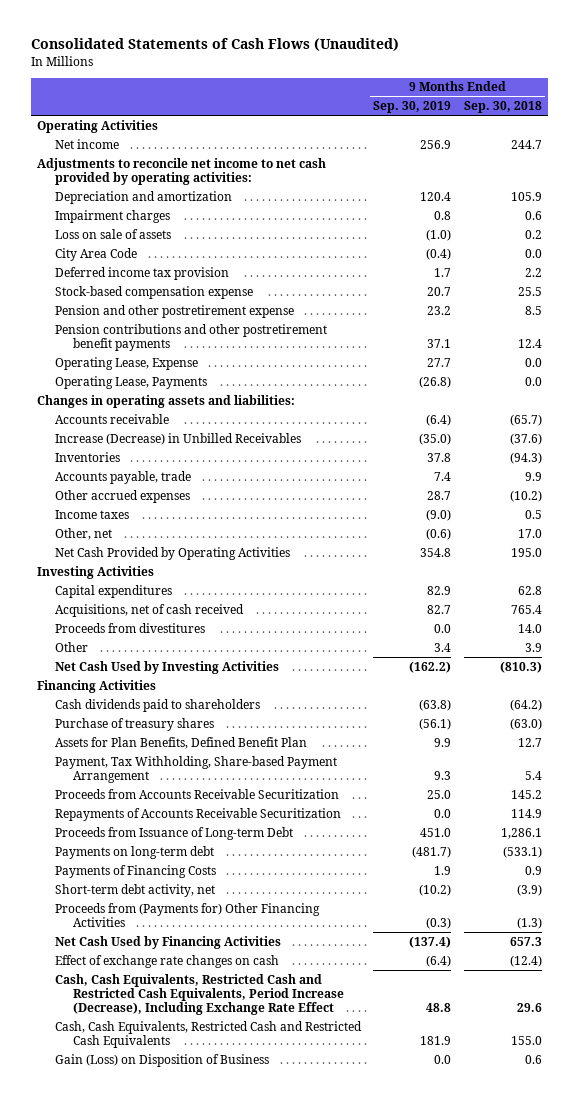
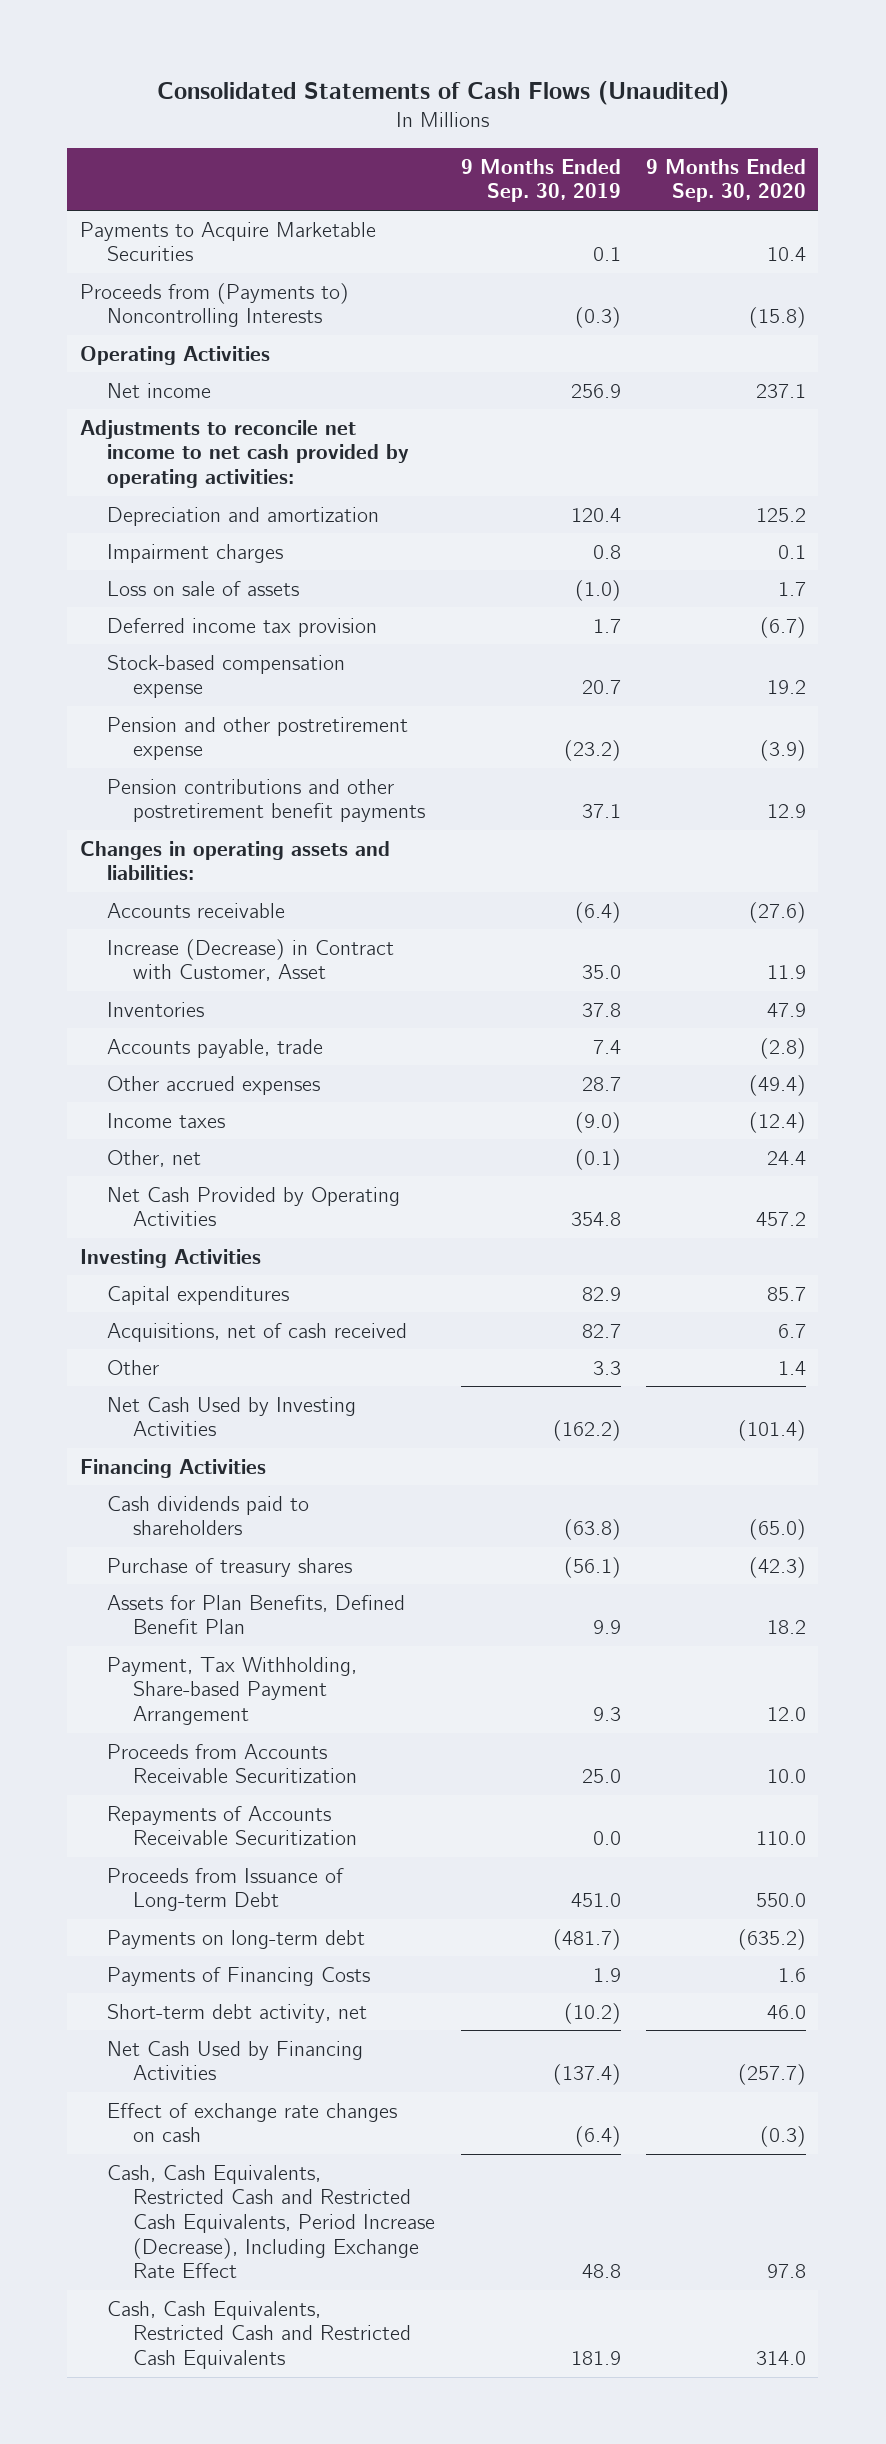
[463,101,542,114] Sep. 30, 2018 -> none
none -> [645,158,806,203] 9 Months Ended Sep. 30, 2020
none -> [80,221,377,262] Payments to Acquire Marketable Securities
none -> [80,282,350,328] Proceeds from (Payments to) Noncontrolling Interests
[54,247,137,261] City Area Code -> none
[427,305,452,315] 23.2 -> [563,740,621,762] (23.2)
[54,356,198,370] Operating Lease, Expense -> none
[54,375,207,389] Operating Lease, Payments -> none
[54,432,301,445] Increase (Decrease) in Unbilled Receivables -> none
none -> [106,938,394,982] Increase (Decrease) in Contract with Customer, Asset
[426,527,452,540] (0.6) -> [574,1148,621,1170] (0.1)
[54,622,205,633] Proceeds from divestitures -> none
[434,642,452,652] 3.4 -> [592,1360,621,1375] 3.3
[54,902,320,927] Proceeds from (Payments for) Other Financing Activities -> none
[54,1053,269,1067] Gain (Loss) on Disposition of Business -> none

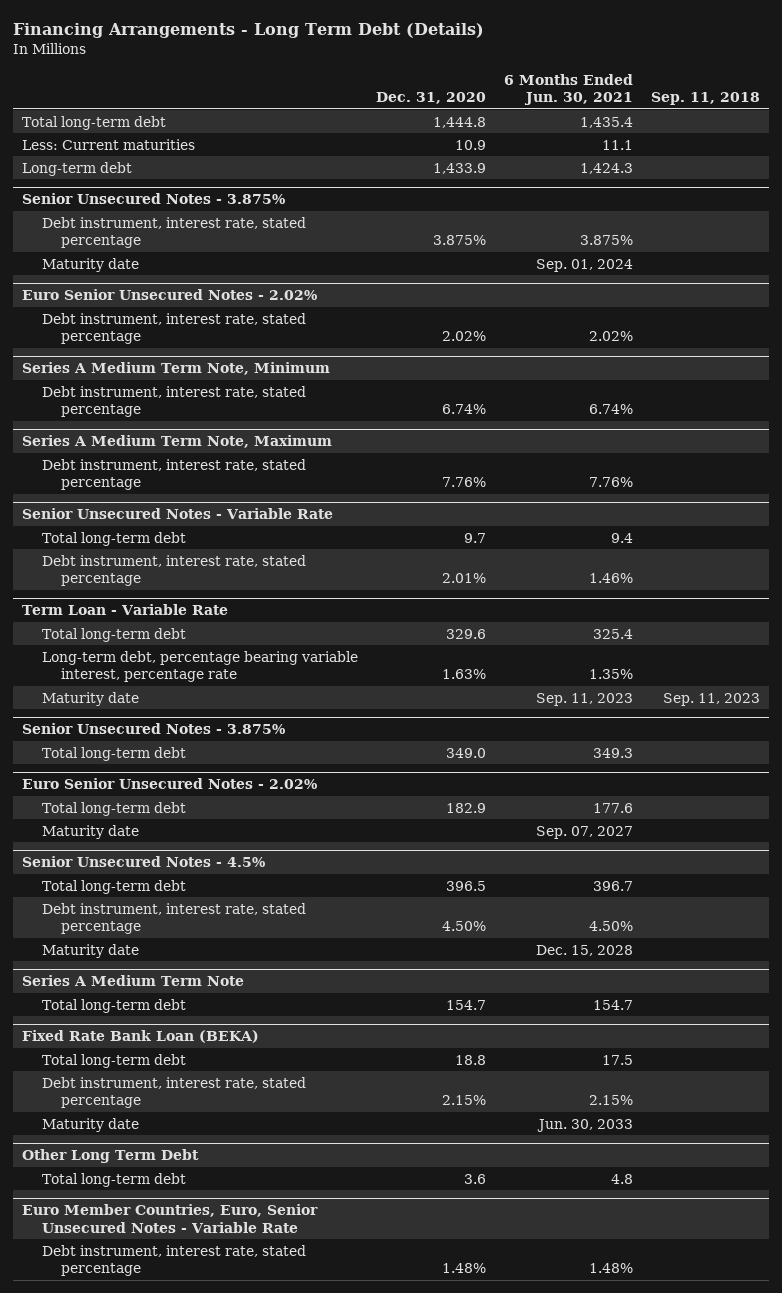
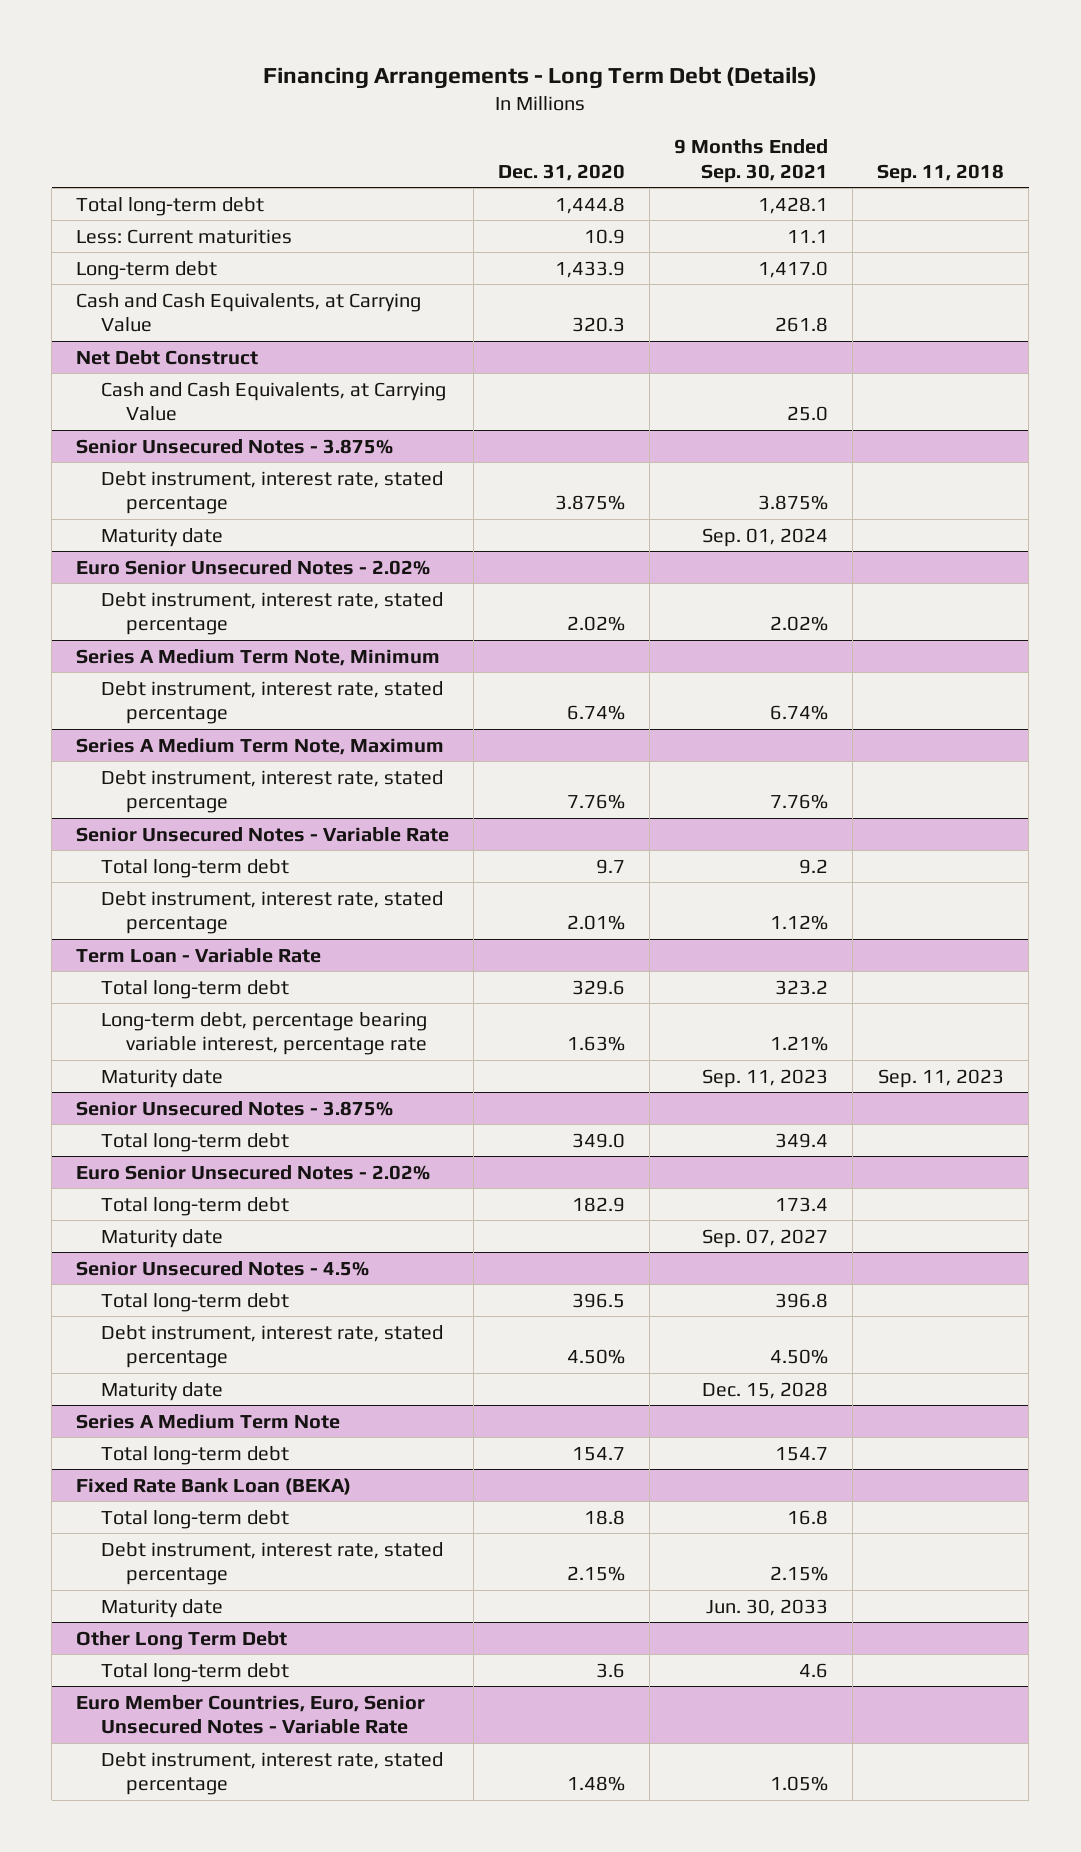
[503,73,633,106] 6 Months Ended Jun. 30, 2021 -> none
none -> [674,139,829,183] 9 Months Ended Sep. 30, 2021
none -> [76,292,422,333] Cash and Cash Equivalents, at Carrying Value
none -> [76,349,259,365] Net Debt Construct
none -> [100,381,446,422] Cash and Cash Equivalents, at Carrying Value

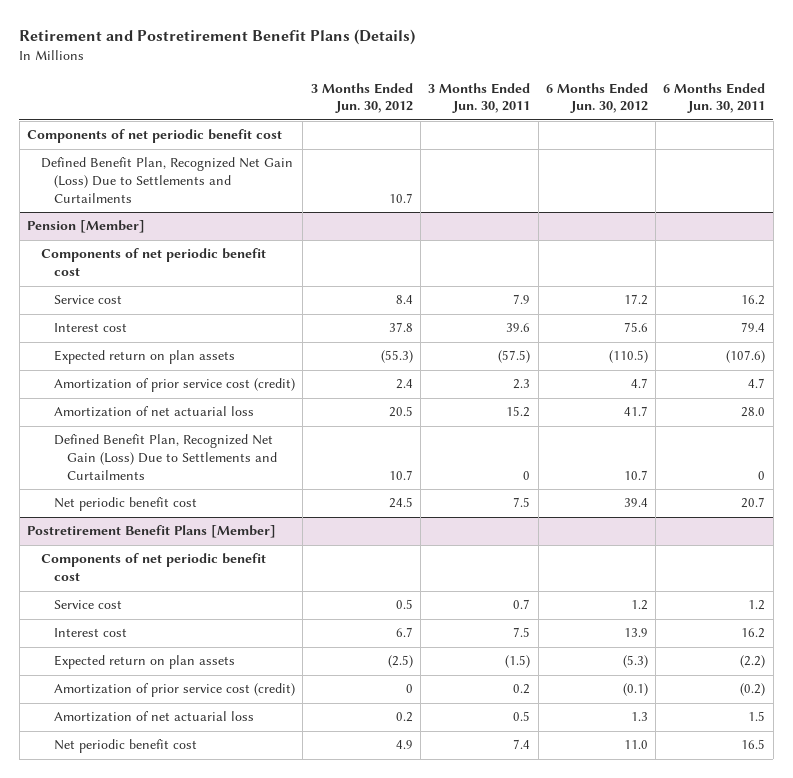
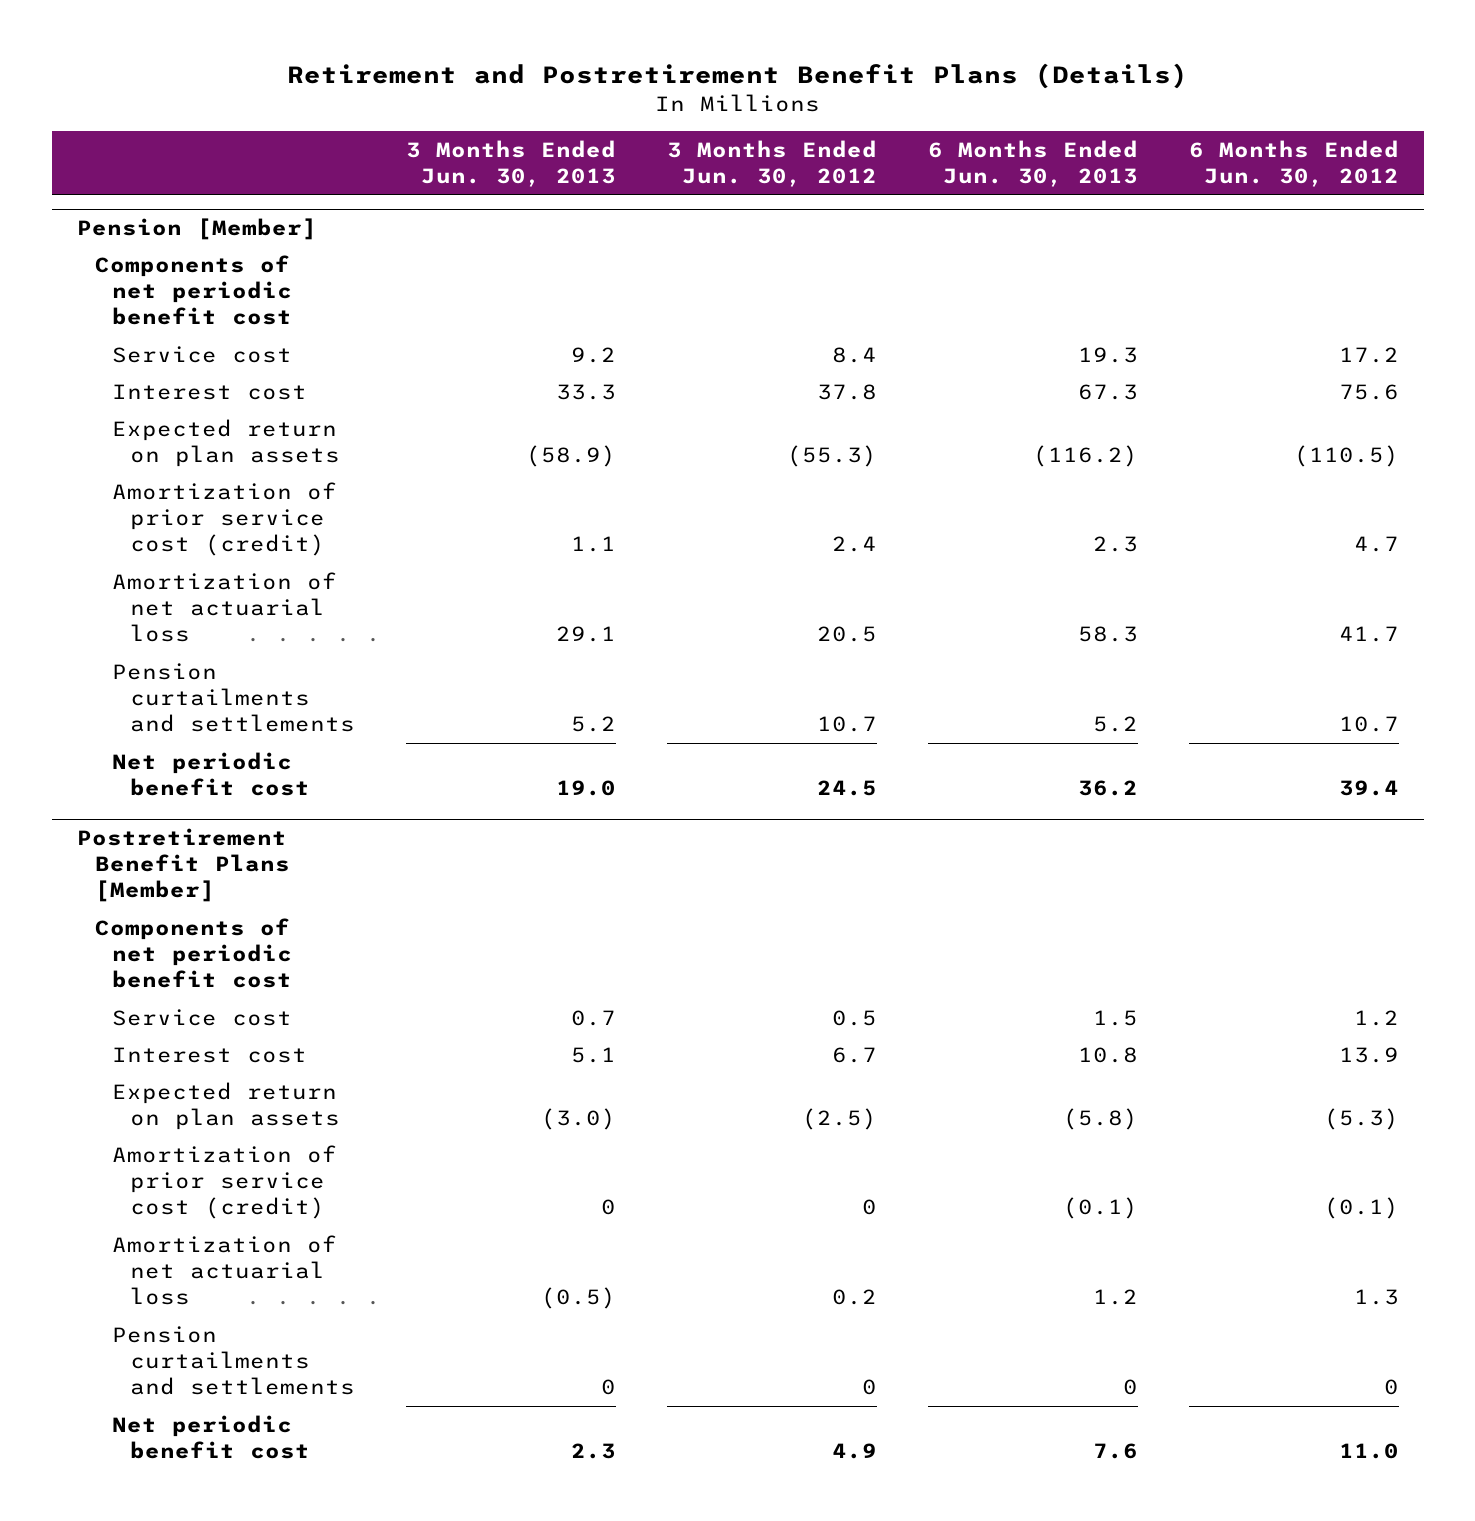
[428,82,531,114] 3 Months Ended Jun. 30, 2011 -> none
[663,82,766,114] 6 Months Ended Jun. 30, 2011 -> none
none -> [406,139,617,188] 3 Months Ended Jun. 30, 2013
none -> [927,139,1138,188] 6 Months Ended Jun. 30, 2013
[27,129,283,144] Components of net periodic benefit cost -> none
[40,157,293,203] Defined Benefit Plan, Recognized Net Gain (Loss) Due to Settlements and Curtailments -> none
[53,434,278,480] Defined Benefit Plan, Recognized Net Gain (Loss) Due to Settlements and Curtailments -> [112,662,356,733] Pension curtailments and settlements
none -> [112,1325,356,1396] Pension curtailments and settlements

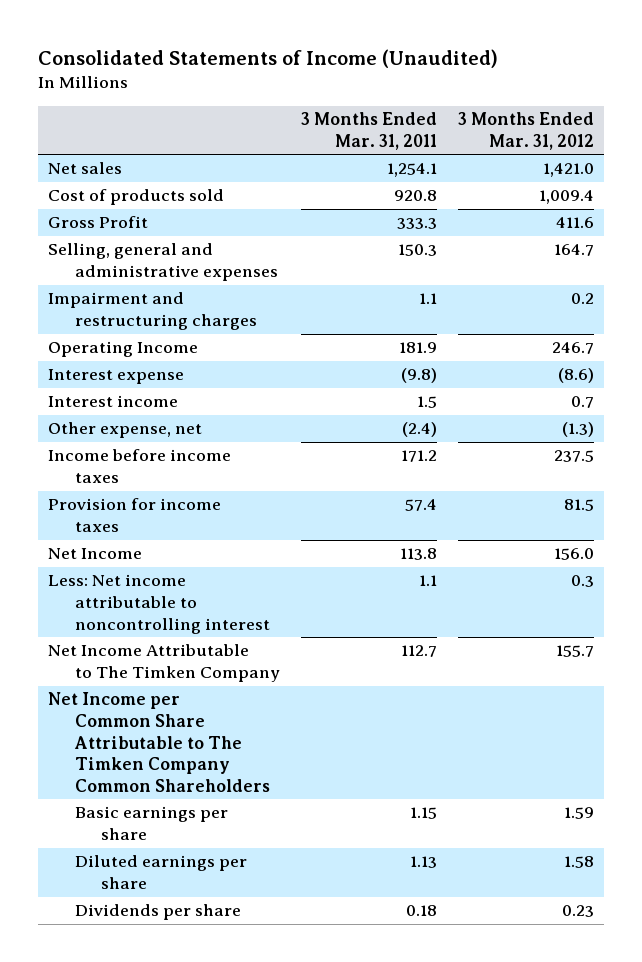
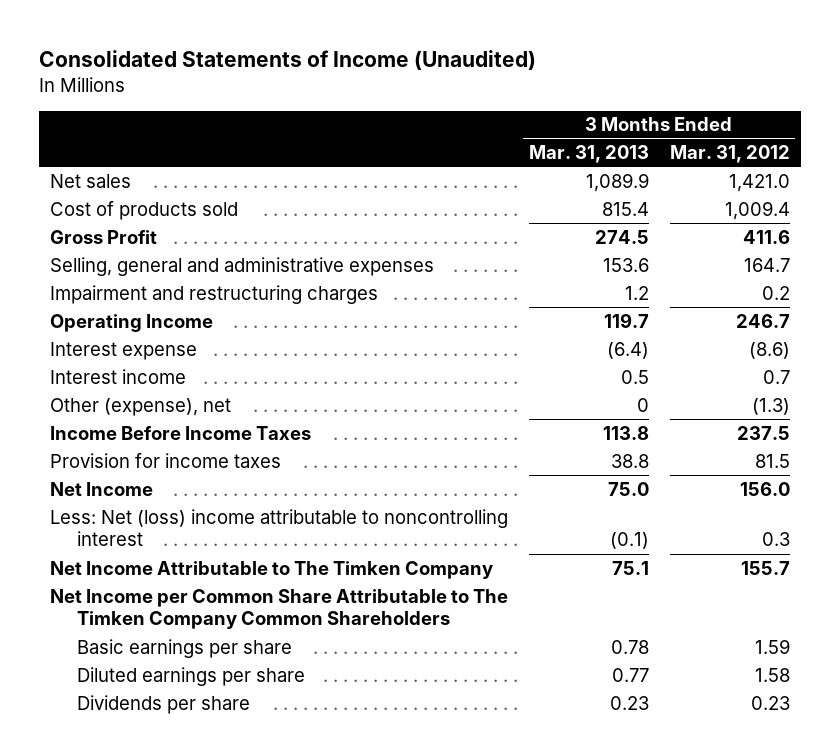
[300,112,437,150] 3 Months Ended Mar. 31, 2011 -> none
none -> [528,144,649,163] Mar. 31, 2013
[48,422,203,439] Other expense, net -> [49,397,231,416] Other (expense), net
[48,449,232,484] Income before income taxes -> [49,425,311,440] Income Before Income Taxes
[48,574,270,634] Less: Net income attributable to noncontrolling interest -> [49,508,508,547] Less: Net (loss) income attributable to noncontrolling interest

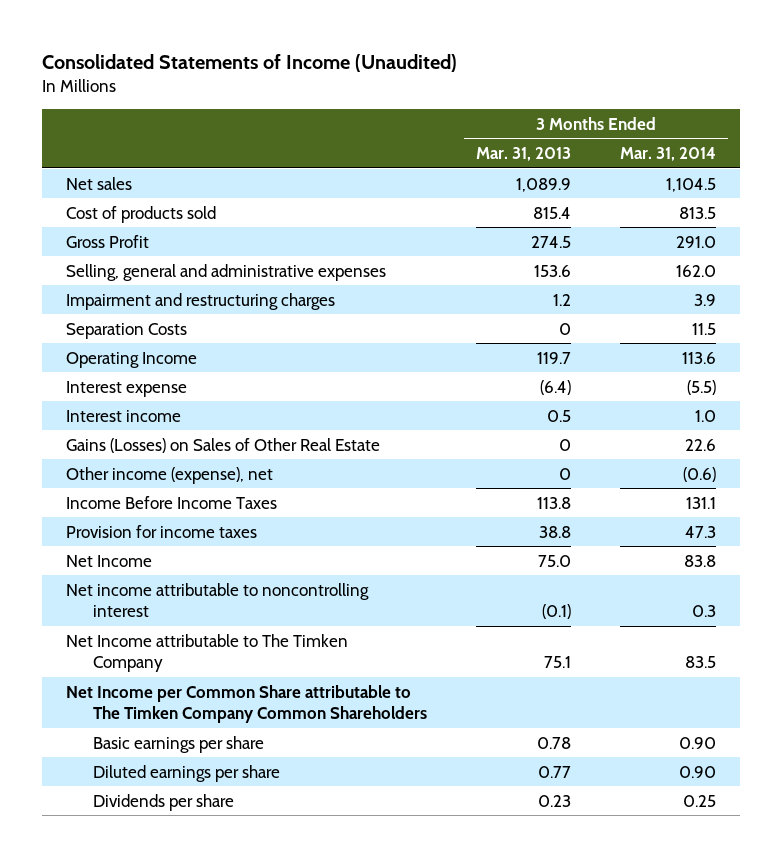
[670,144,791,163] Mar. 31, 2012 -> none
none -> [619,146,716,161] Mar. 31, 2014
none -> [66,322,188,339] Separation Costs
none -> [66,437,381,453] Gains (Losses) on Sales of Other Real Estate
[49,397,231,416] Other (expense), net -> [66,466,274,484] Other income (expense), net
[49,508,508,547] Less: Net (loss) income attributable to noncontrolling interest -> [66,582,370,618] Net income attributable to noncontrolling interest
[49,560,493,579] Net Income Attributable to The Timken Company -> [66,633,349,673] Net Income attributable to The Timken Company
[49,588,508,630] Net Income per Common Share Attributable to The Timken Company Common Shareholders -> [66,684,428,724] Net Income per Common Share attributable to The Timken Company Common Shareholders

